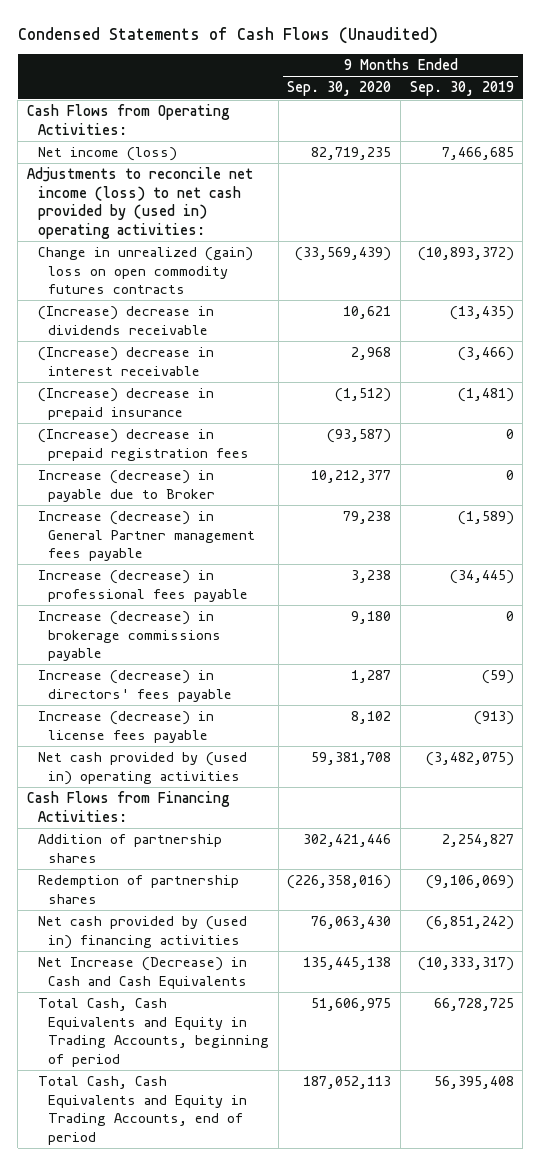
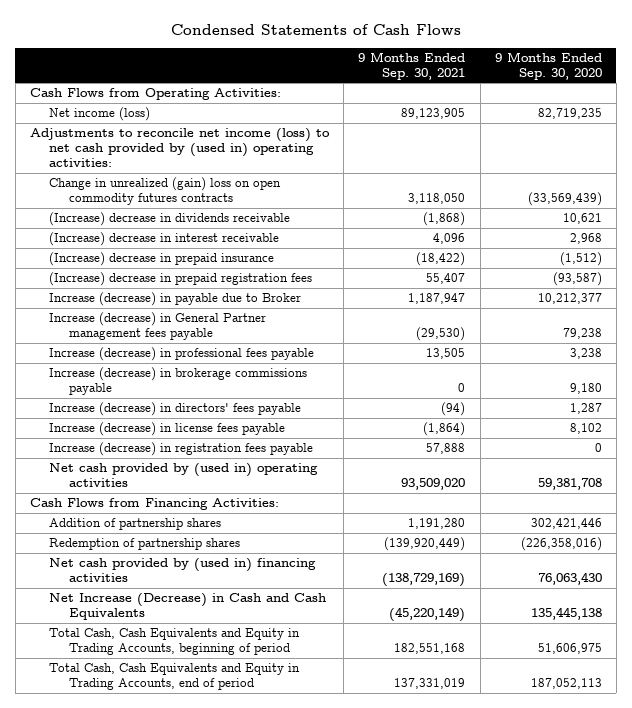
[17,26,438,44] Condensed Statements of Cash Flows (Unaudited) -> [170,24,461,36] Condensed Statements of Cash Flows
[409,81,514,97] Sep. 30, 2019 -> none
none -> [358,51,466,80] 9 Months Ended Sep. 30, 2021
none -> [49,442,314,457] Increase (decrease) in registration fees payable

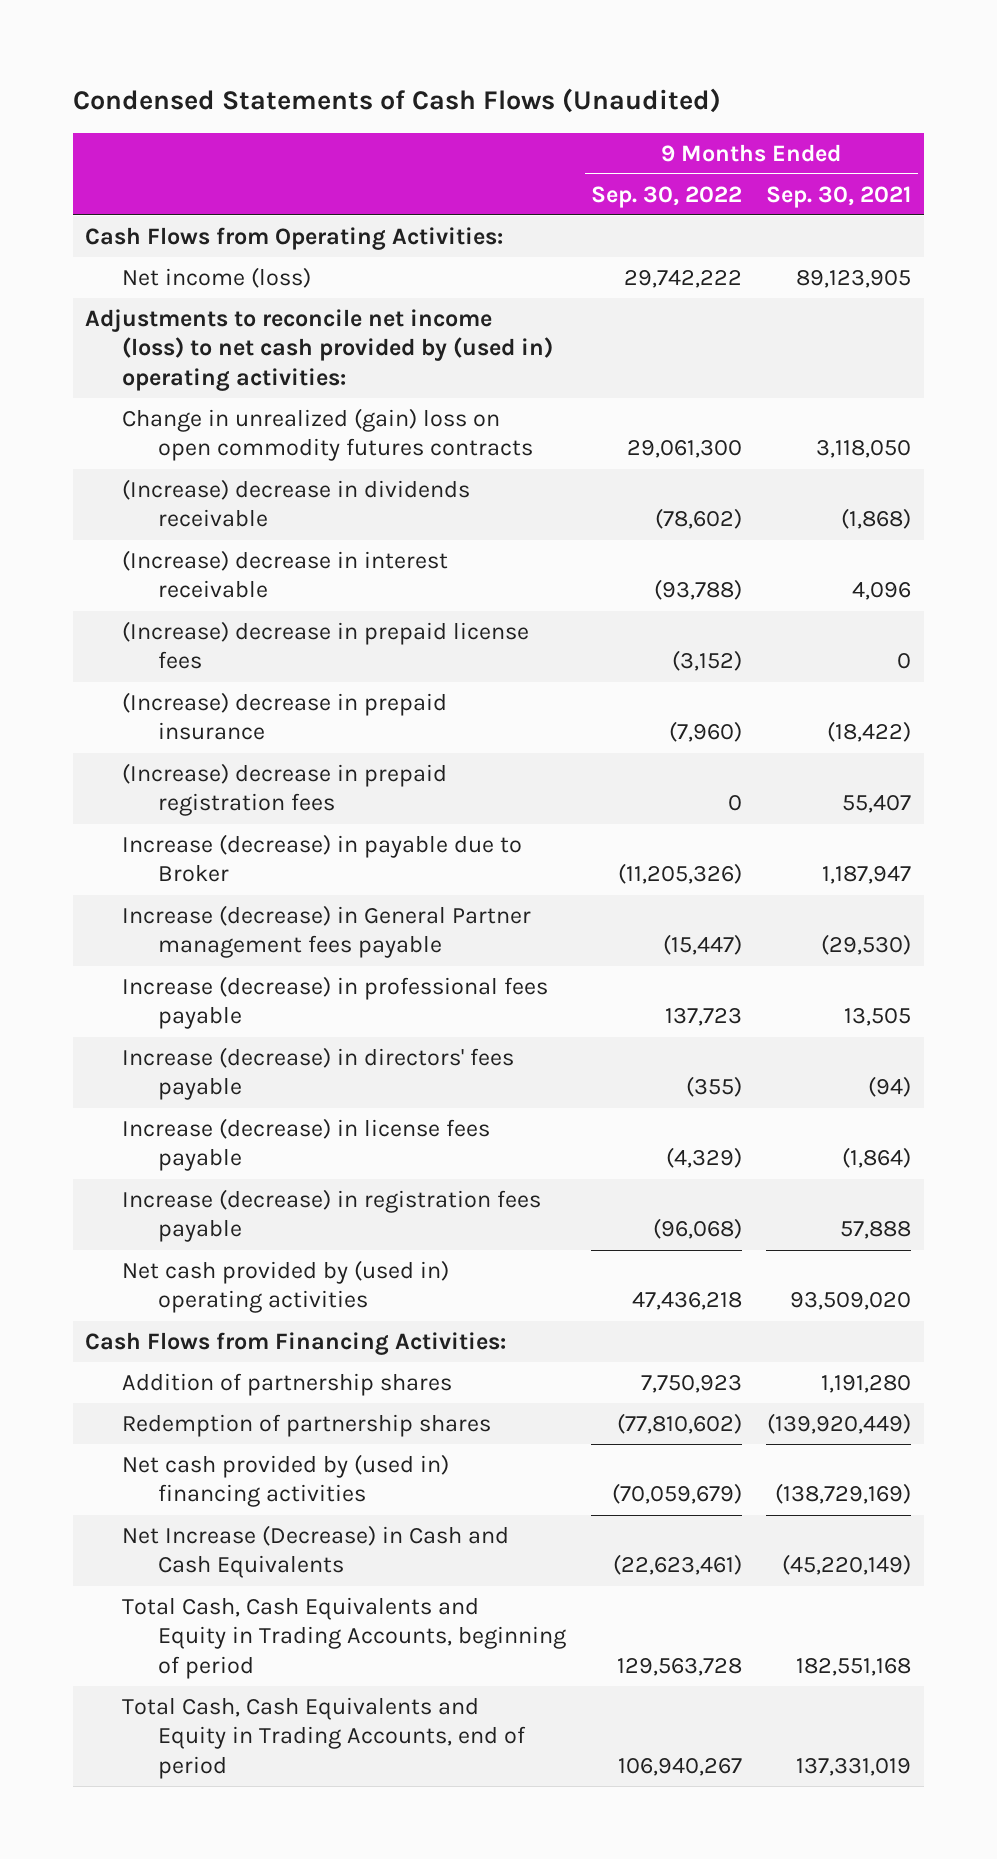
[170,24,461,36] Condensed Statements of Cash Flows -> [72,88,721,114] Condensed Statements of Cash Flows (Unaudited)
[494,51,602,80] 9 Months Ended Sep. 30, 2020 -> none
none -> [590,185,742,208] Sep. 30, 2022
none -> [121,620,529,670] (Increase) decrease in prepaid license fees
[49,367,308,396] Increase (decrease) in brokerage commissions payable -> none

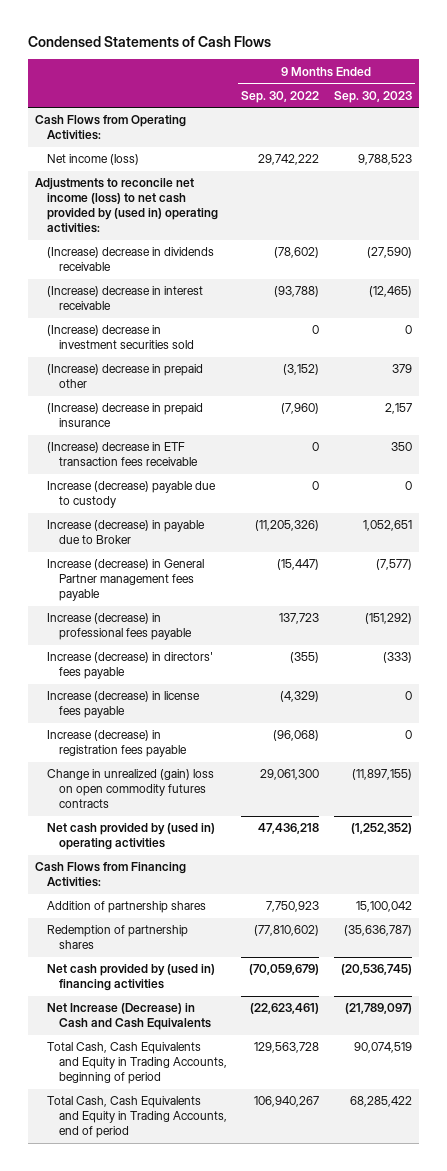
[72,88,721,114] Condensed Statements of Cash Flows (Unaudited) -> [28,36,272,48] Condensed Statements of Cash Flows
[766,185,912,208] Sep. 30, 2021 -> none
none -> [333,90,412,103] Sep. 30, 2023
none -> [47,325,194,350] (Increase) decrease in investment securities sold
[121,620,529,670] (Increase) decrease in prepaid license fees -> [47,364,204,389] (Increase) decrease in prepaid other
[121,762,447,817] (Increase) decrease in prepaid registration fees -> none
none -> [47,442,198,467] (Increase) decrease in ETF transaction fees receivable
none -> [47,481,217,509] Increase (decrease) payable due to custody
[121,407,534,462] Change in unrealized (gain) loss on open commodity futures contracts -> [47,769,215,809] Change in unrealized (gain) loss on open commodity futures contracts

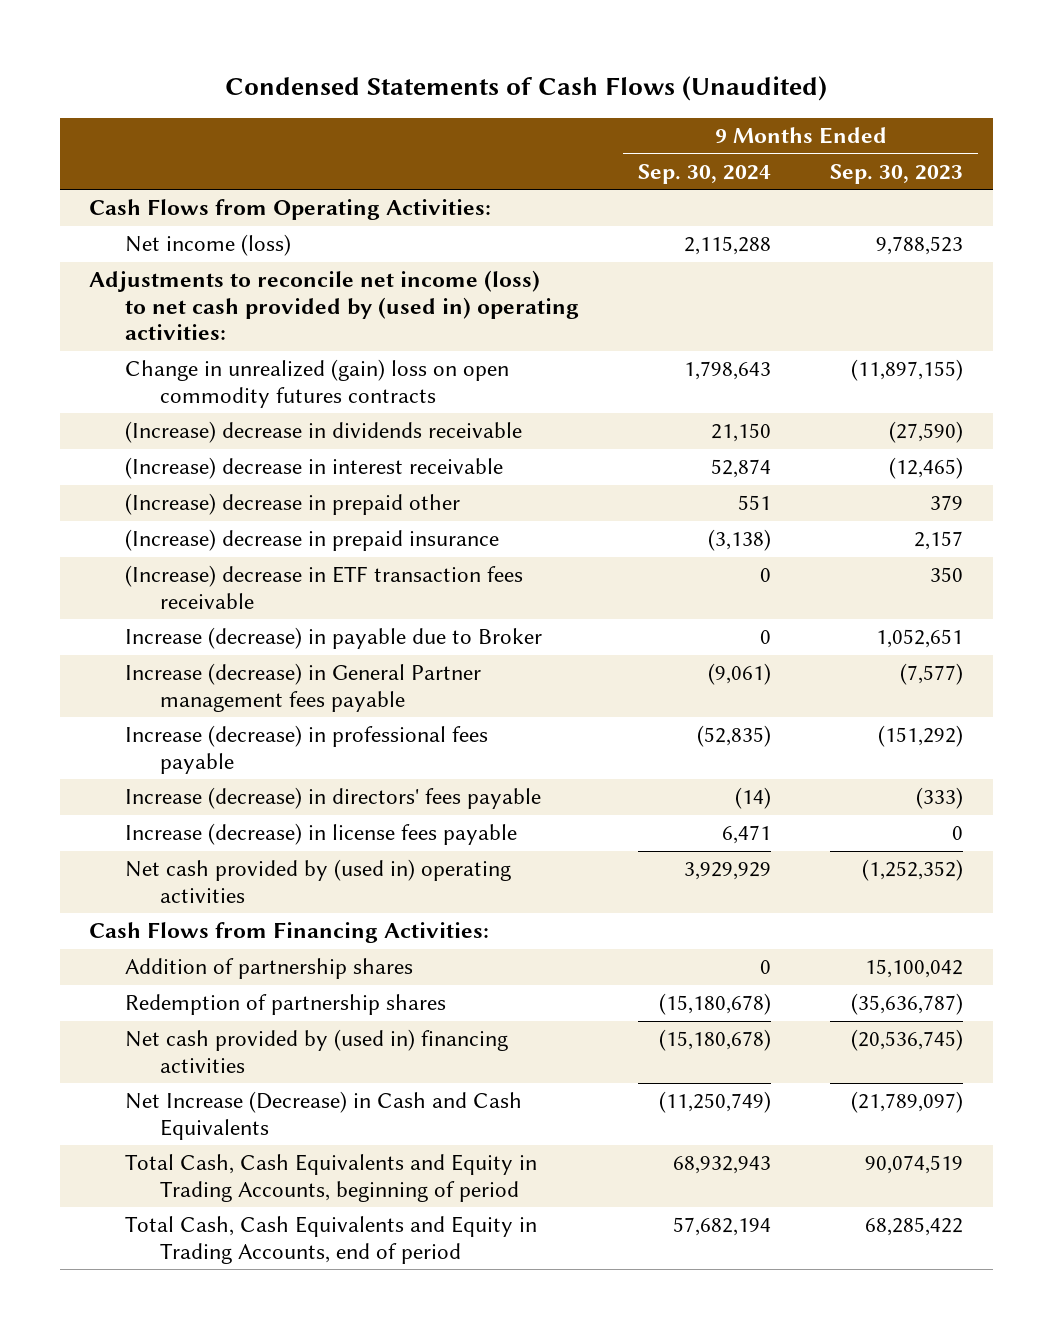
[28,36,272,48] Condensed Statements of Cash Flows -> [225,76,828,102] Condensed Statements of Cash Flows (Unaudited)
[241,90,320,103] Sep. 30, 2022 -> none
none -> [637,163,771,184] Sep. 30, 2024
[47,769,215,809] Change in unrealized (gain) loss on open commodity futures contracts -> [124,359,509,408] Change in unrealized (gain) loss on open commodity futures contracts
[47,325,194,350] (Increase) decrease in investment securities sold -> none
[47,481,217,509] Increase (decrease) payable due to custody -> none
[47,730,187,758] Increase (decrease) in registration fees payable -> none

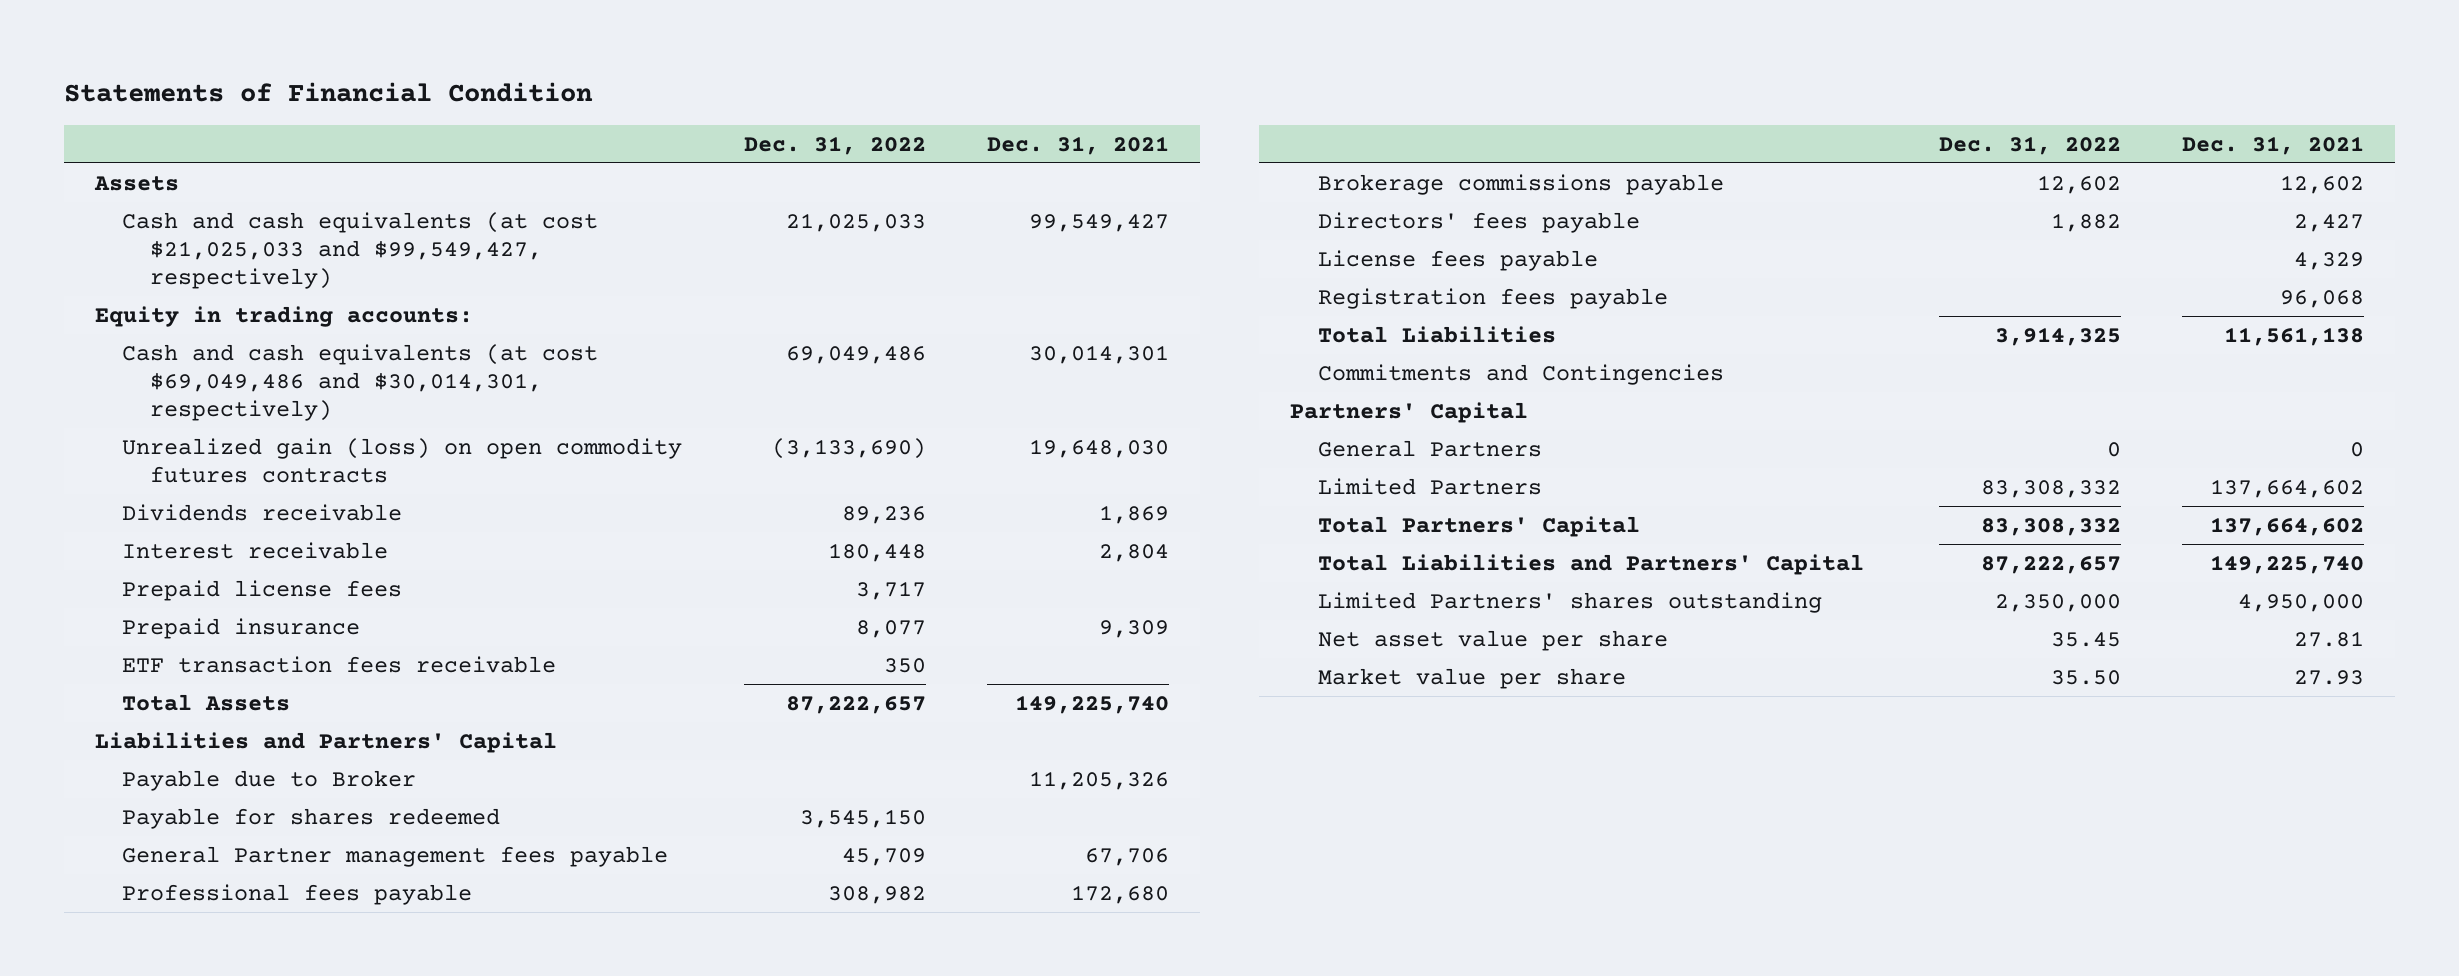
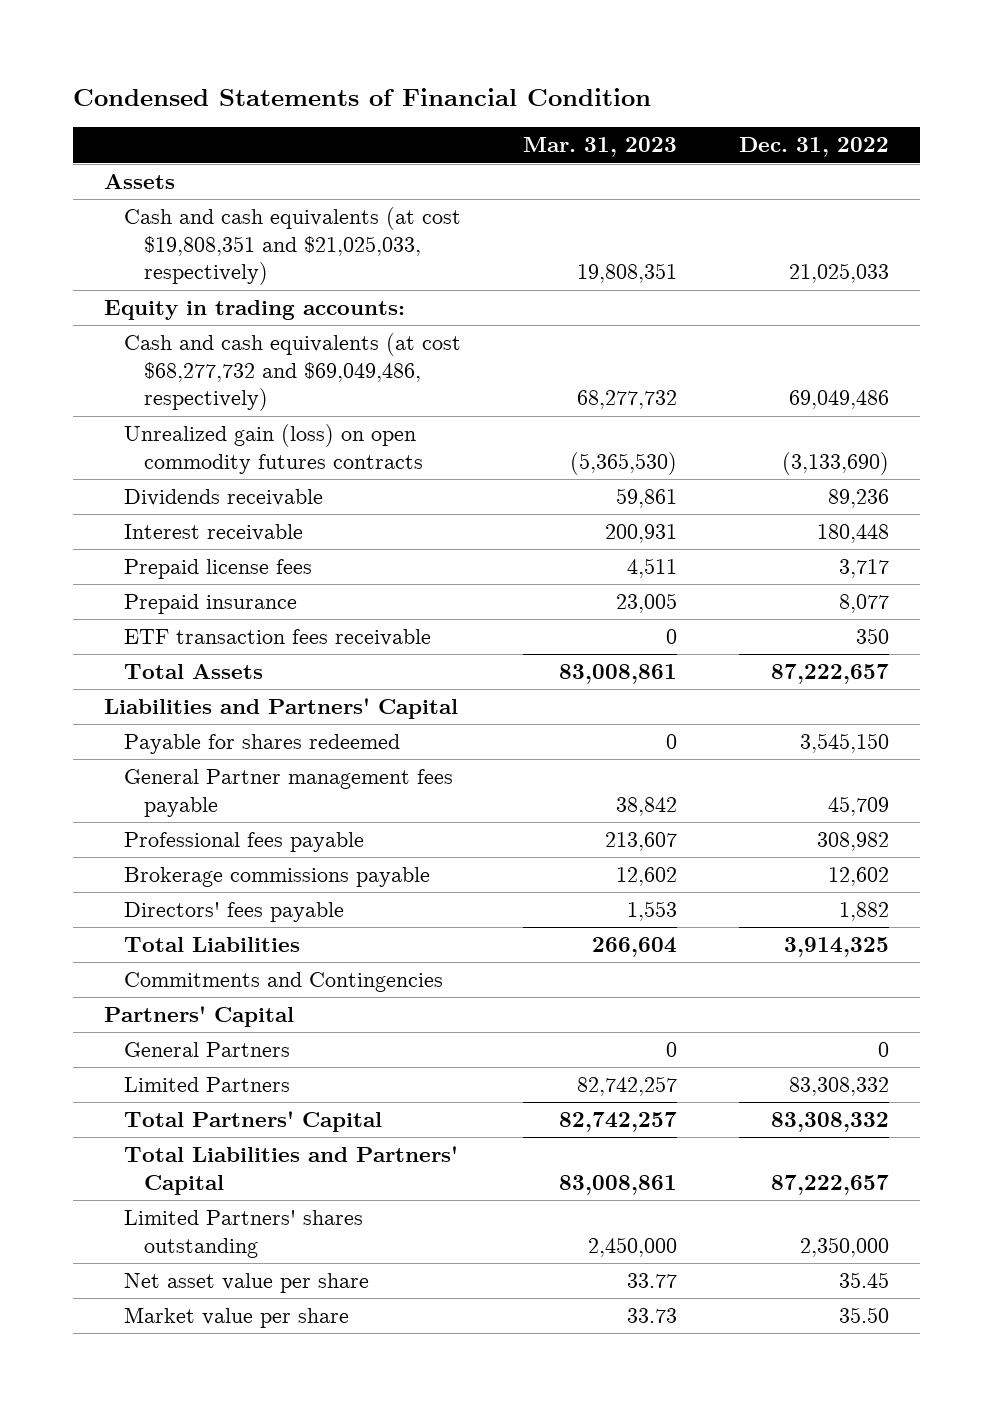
[64,82,594,103] Statements of Financial Condition -> [72,87,651,106] Condensed Statements of Financial Condition
[987,135,1170,155] Dec. 31, 2021 -> none
none -> [523,137,678,158] Mar. 31, 2023
[122,211,599,290] Cash and cash equivalents (at cost $21,025,033 and $99,549,427, respectively) -> [123,207,461,286] Cash and cash equivalents (at cost $19,808,351 and $21,025,033, respectively)
[122,343,599,422] Cash and cash equivalents (at cost $69,049,486 and $30,014,301, respectively) -> [123,333,461,412] Cash and cash equivalents (at cost $68,277,732 and $69,049,486, respectively)
[122,769,417,791] Payable due to Broker -> none
[1317,249,1598,271] License fees payable -> none
[1317,287,1668,309] Registration fees payable -> none

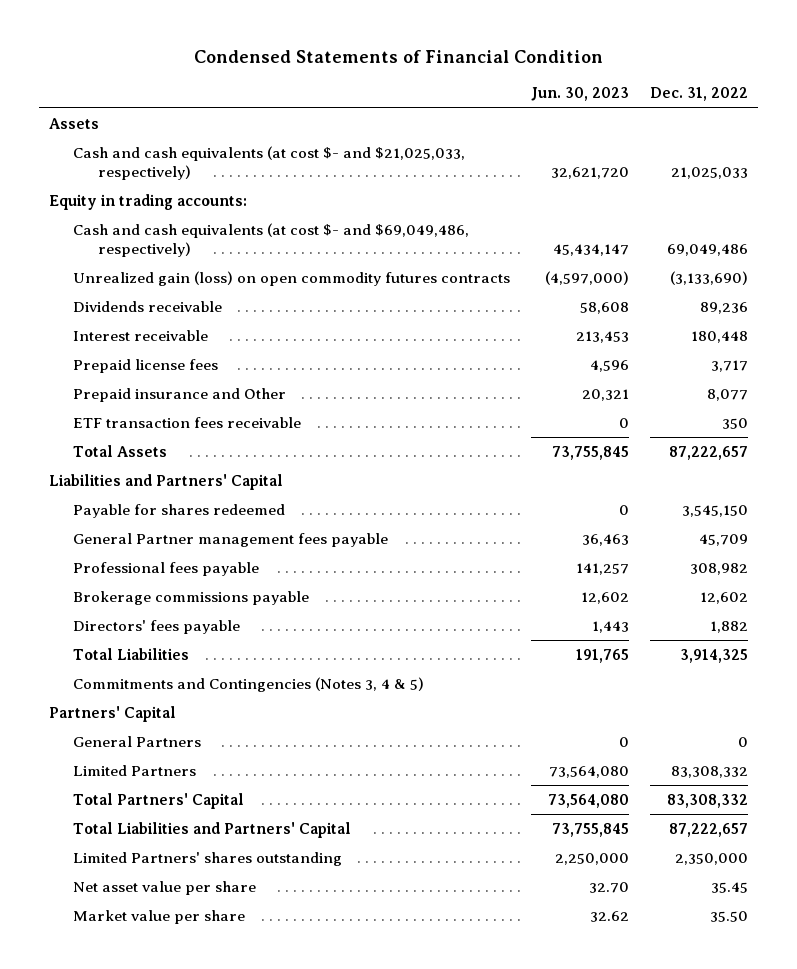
[523,137,678,158] Mar. 31, 2023 -> none
none -> [531,87,630,102] Jun. 30, 2023
[123,207,461,286] Cash and cash equivalents (at cost $19,808,351 and $21,025,033, respectively) -> [73,146,466,181] Cash and cash equivalents (at cost $- and $21,025,033, respectively)
[123,333,461,412] Cash and cash equivalents (at cost $68,277,732 and $69,049,486, respectively) -> [73,223,470,258] Cash and cash equivalents (at cost $- and $69,049,486, respectively)
[123,594,297,615] Prepaid insurance -> [73,388,287,403] Prepaid insurance and Other
[123,972,443,993] Commitments and Contingencies -> [73,677,425,693] Commitments and Contingencies (Notes 3, 4 & 5)

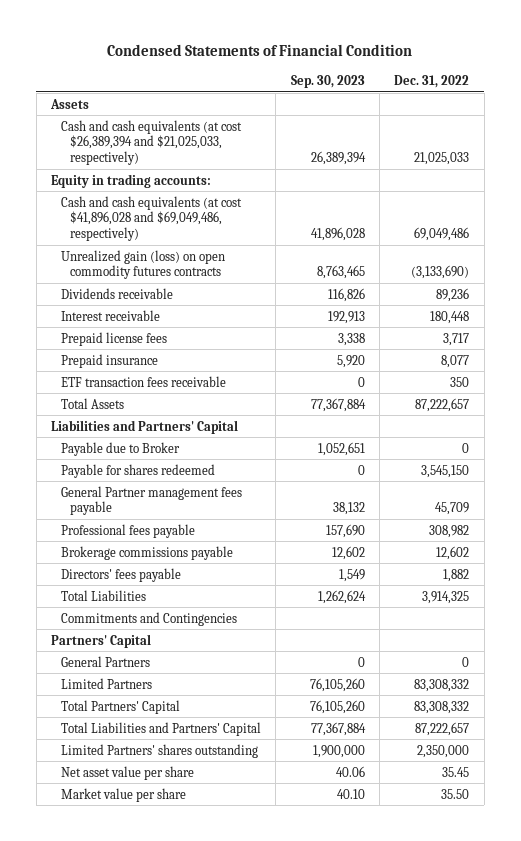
[531,87,630,102] Jun. 30, 2023 -> none
none -> [290,74,365,88] Sep. 30, 2023
[73,146,466,181] Cash and cash equivalents (at cost $- and $21,025,033, respectively) -> [60,119,242,165] Cash and cash equivalents (at cost $26,389,394 and $21,025,033, respectively)
[73,223,470,258] Cash and cash equivalents (at cost $- and $69,049,486, respectively) -> [60,195,242,241] Cash and cash equivalents (at cost $41,896,028 and $69,049,486, respectively)
[73,388,287,403] Prepaid insurance and Other -> [60,353,158,368] Prepaid insurance
none -> [60,441,180,456] Payable due to Broker
[73,677,425,693] Commitments and Contingencies (Notes 3, 4 & 5) -> [60,611,237,626] Commitments and Contingencies

